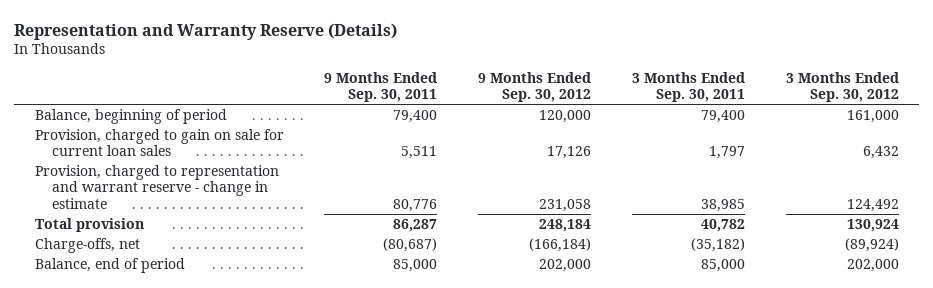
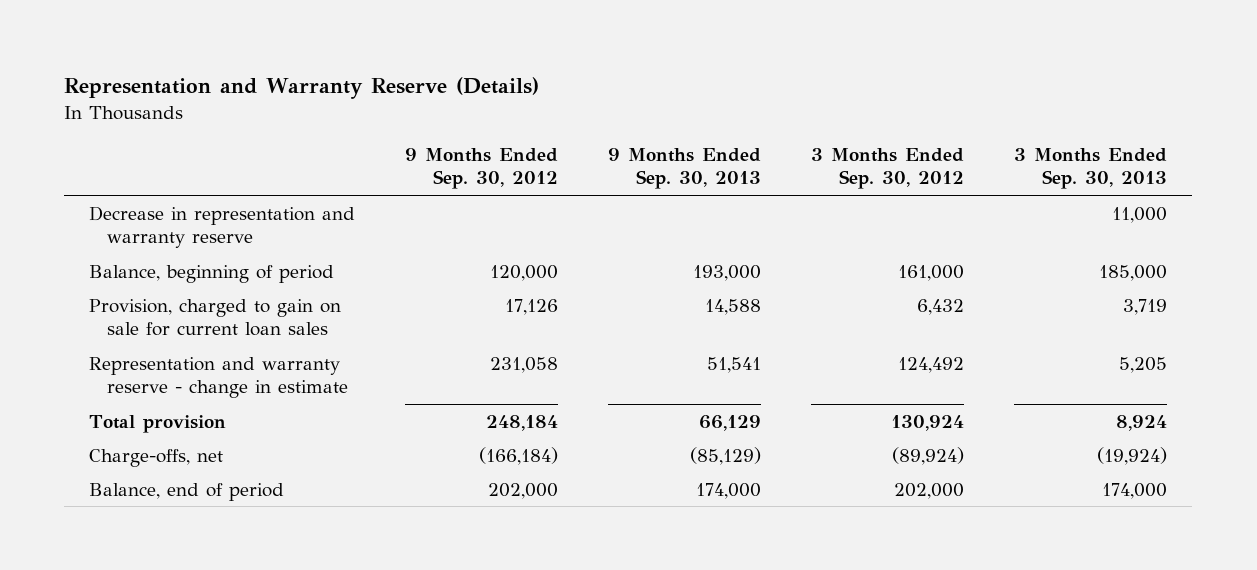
[324,71,438,103] 9 Months Ended Sep. 30, 2011 -> none
[631,71,745,103] 3 Months Ended Sep. 30, 2011 -> none
none -> [608,148,762,190] 9 Months Ended Sep. 30, 2013
none -> [1014,148,1168,190] 3 Months Ended Sep. 30, 2013
none -> [89,205,356,248] Decrease in representation and warranty reserve
[34,164,279,209] Provision, charged to representation and warrant reserve - change in estimate -> [89,356,349,398] Representation and warranty reserve - change in estimate

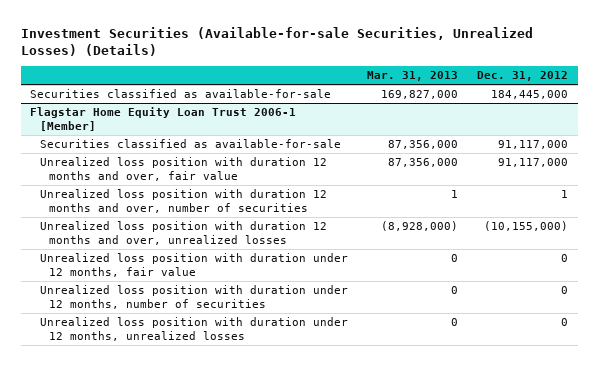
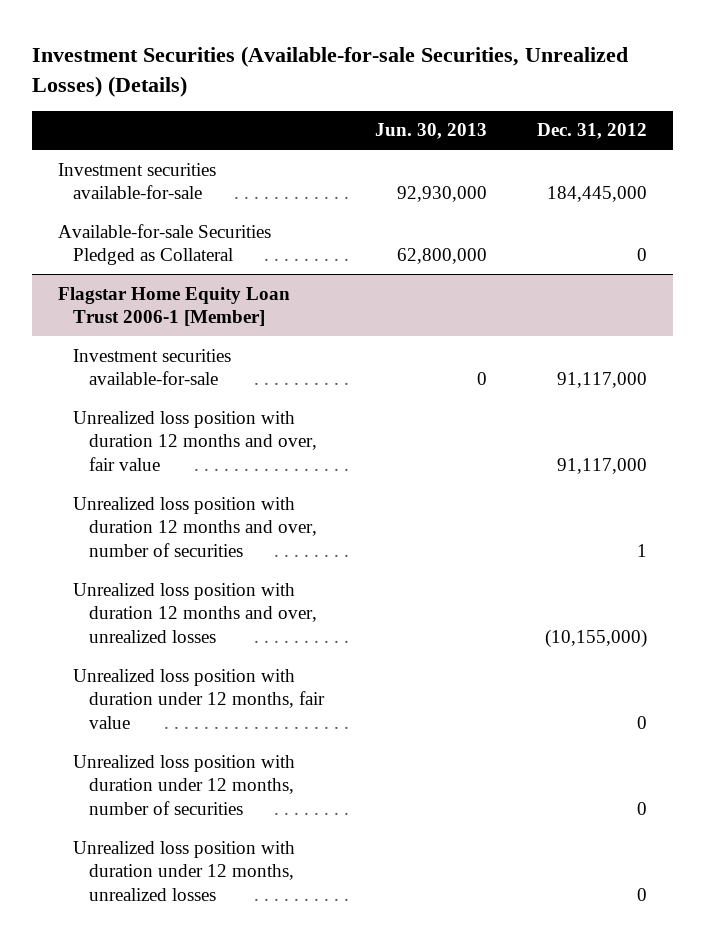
[366,71,458,82] Mar. 31, 2013 -> none
none -> [374,123,487,140] Jun. 30, 2013
[30,88,332,98] Securities classified as available-for-sale -> [57,162,216,200] Investment securities available-for-sale
none -> [57,223,271,266] Available-for-sale Securities Pledged as Collateral
[39,138,341,148] Securities classified as available-for-sale -> [73,348,232,386] Investment securities available-for-sale

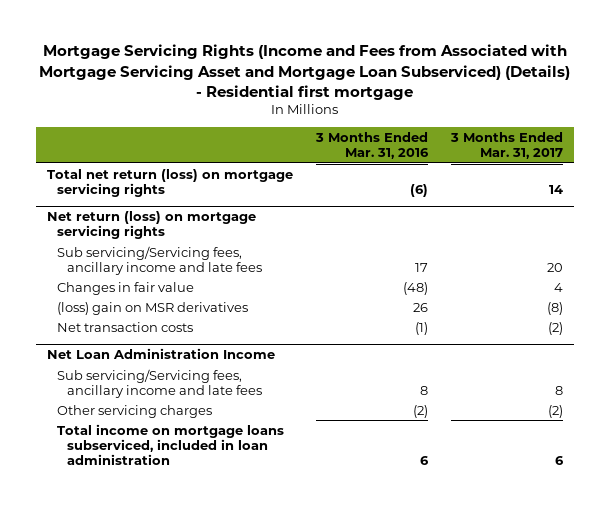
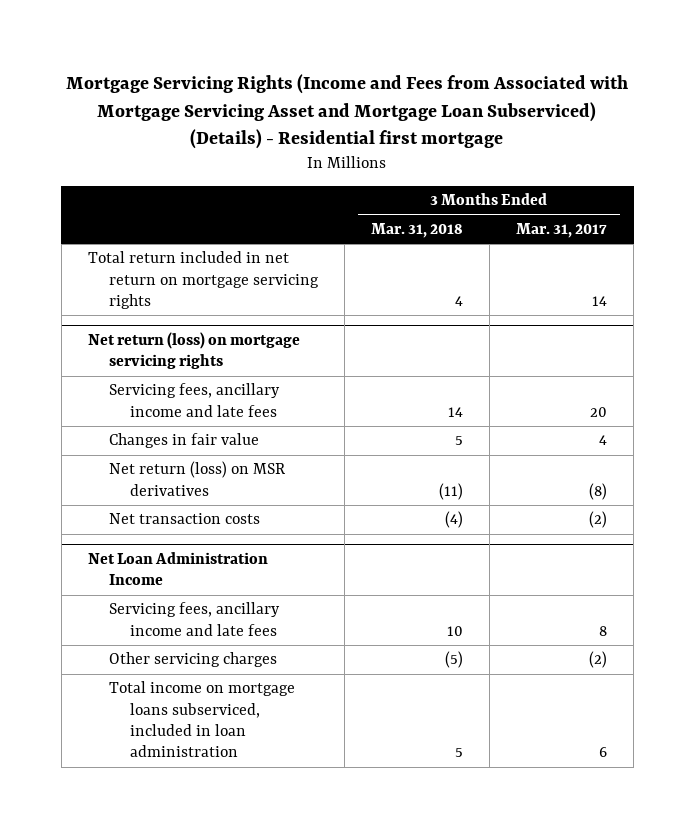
[314,131,429,160] 3 Months Ended Mar. 31, 2016 -> none
none -> [371,222,464,238] Mar. 31, 2018
[47,168,294,197] Total net return (loss) on mortgage servicing rights -> [87,251,320,310] Total return included in net return on mortgage servicing rights
[57,245,263,275] Sub servicing/Servicing fees, ancillary income and late fees -> [109,383,281,417] Servicing fees, ancillary income and late fees
[57,301,249,315] (loss) gain on MSR derivatives -> [109,461,286,496] Net return (loss) on MSR derivatives
[57,368,263,398] Sub servicing/Servicing fees, ancillary income and late fees -> [109,602,281,636] Servicing fees, ancillary income and late fees

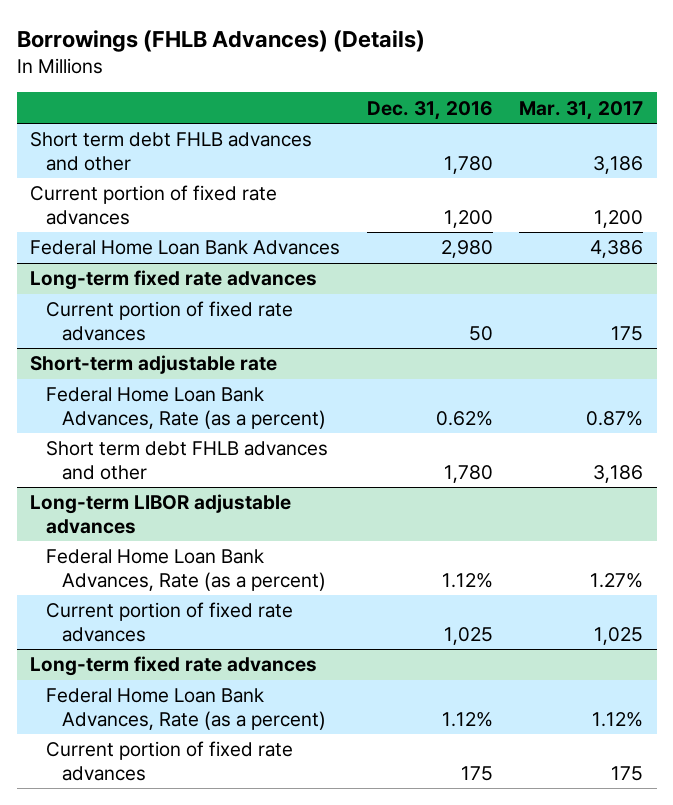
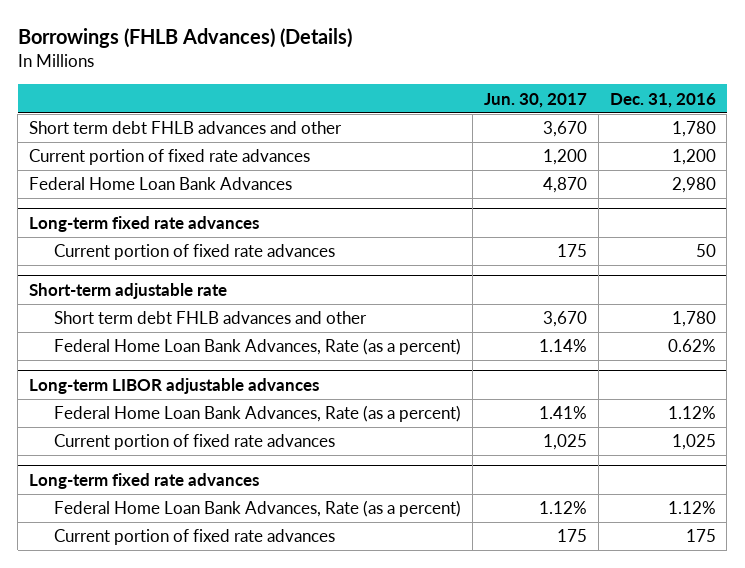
[519,100,644,120] Mar. 31, 2017 -> none
none -> [483,92,587,108] Jun. 30, 2017
[45,387,326,429] Federal Home Loan Bank Advances, Rate (as a percent) -> [54,338,462,356] Federal Home Loan Bank Advances, Rate (as a percent)

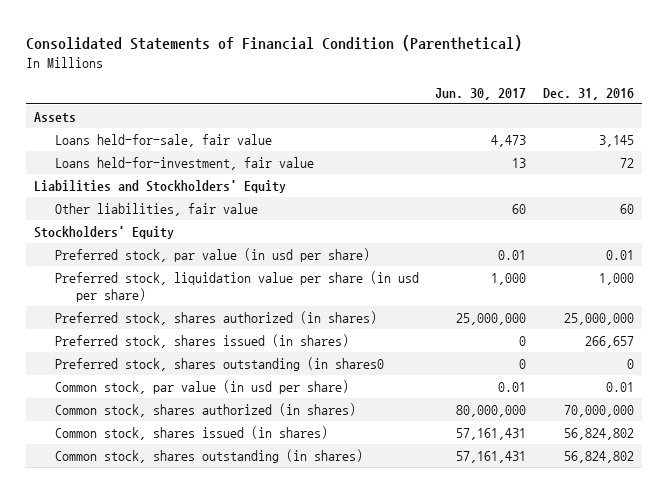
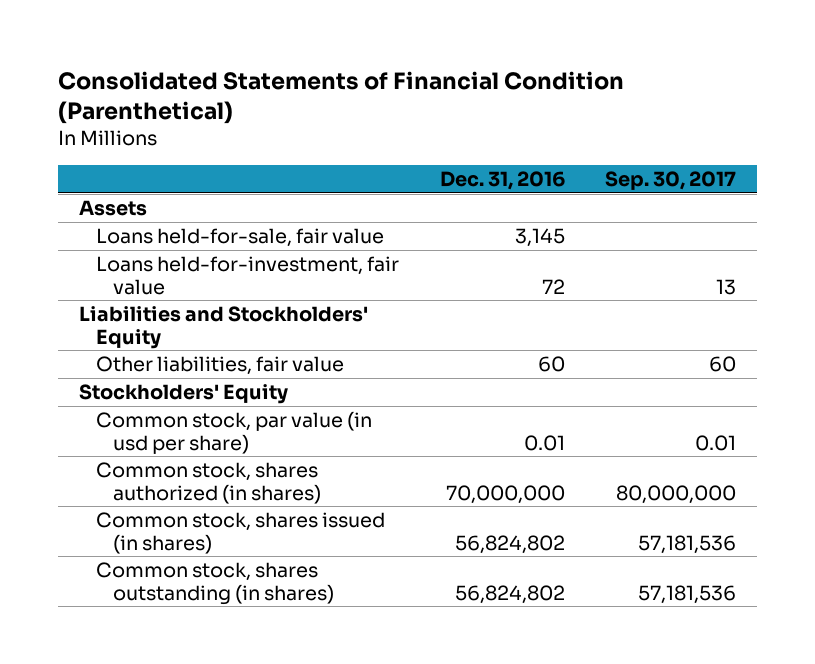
[435,88,527,101] Jun. 30, 2017 -> none
none -> [605,170,737,190] Sep. 30, 2017
[55,248,371,263] Preferred stock, par value (in usd per share) -> none
[55,271,420,302] Preferred stock, liquidation value per share (in usd per share) -> none
[55,311,378,326] Preferred stock, shares authorized (in shares) -> none
[55,334,350,349] Preferred stock, shares issued (in shares) -> none
[55,357,385,372] Preferred stock, shares outstanding (in shares0 -> none

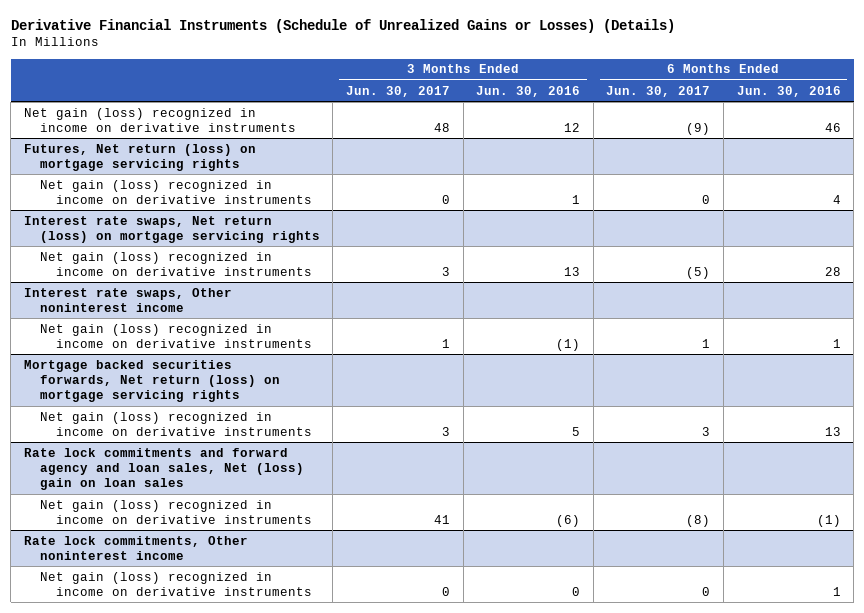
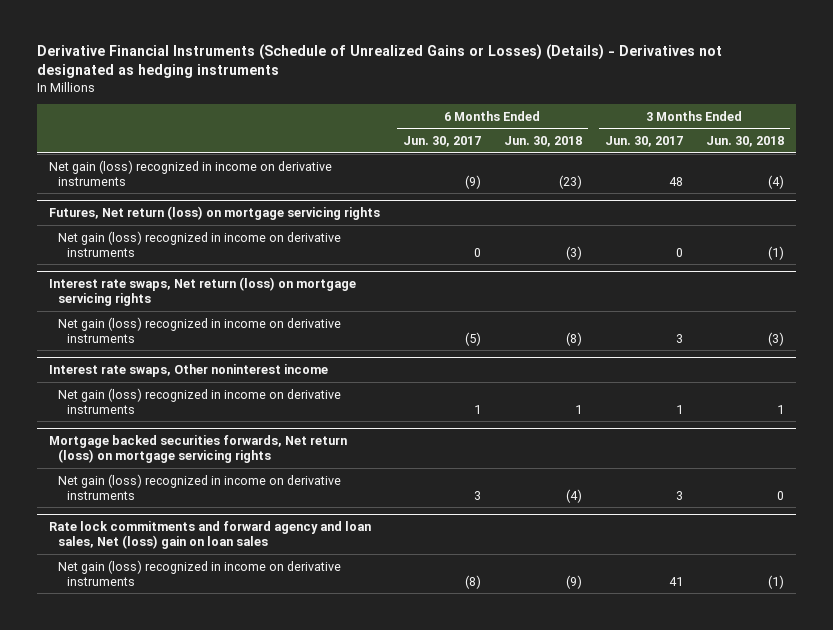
[10,18,675,33] Derivative Financial Instruments (Schedule of Unrealized Gains or Losses) (Details) -> [37,44,723,79] Derivative Financial Instruments (Schedule of Unrealized Gains or Losses) (Details) - Derivatives not designated as hedging instruments
[476,85,581,97] Jun. 30, 2016 -> none
[736,85,841,97] Jun. 30, 2016 -> none
none -> [503,136,582,148] Jun. 30, 2018
none -> [706,136,785,148] Jun. 30, 2018
[23,535,248,560] Rate lock commitments, Other noninterest income -> none
[39,571,312,596] Net gain (loss) recognized in income on derivative instruments -> none

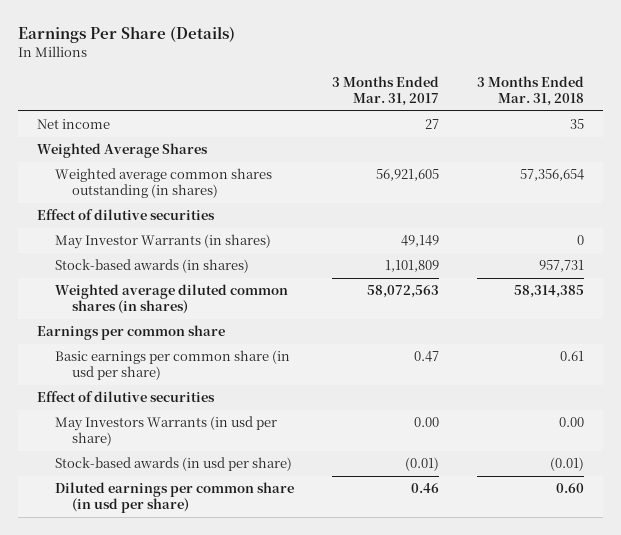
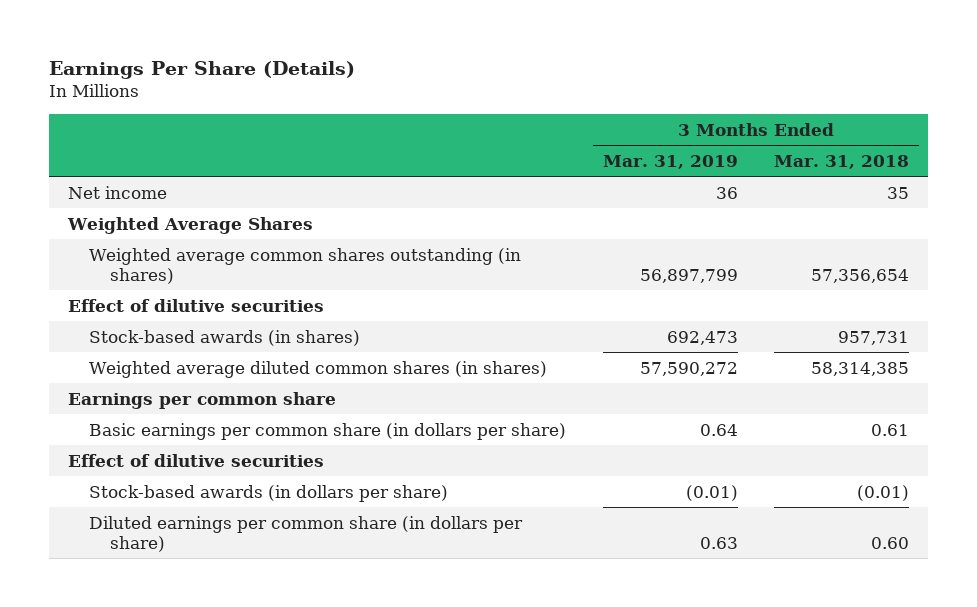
[331,76,439,107] 3 Months Ended Mar. 31, 2017 -> none
none -> [602,154,738,169] Mar. 31, 2019
[54,234,271,250] May Investor Warrants (in shares) -> none
[54,350,290,381] Basic earnings per common share (in usd per share) -> [88,422,566,440] Basic earnings per common share (in dollars per share)
[54,416,277,447] May Investors Warrants (in usd per share) -> none
[54,457,292,472] Stock-based awards (in usd per share) -> [88,484,448,502] Stock-based awards (in dollars per share)
[54,482,294,514] Diluted earnings per common share (in usd per share) -> [88,515,523,552] Diluted earnings per common share (in dollars per share)

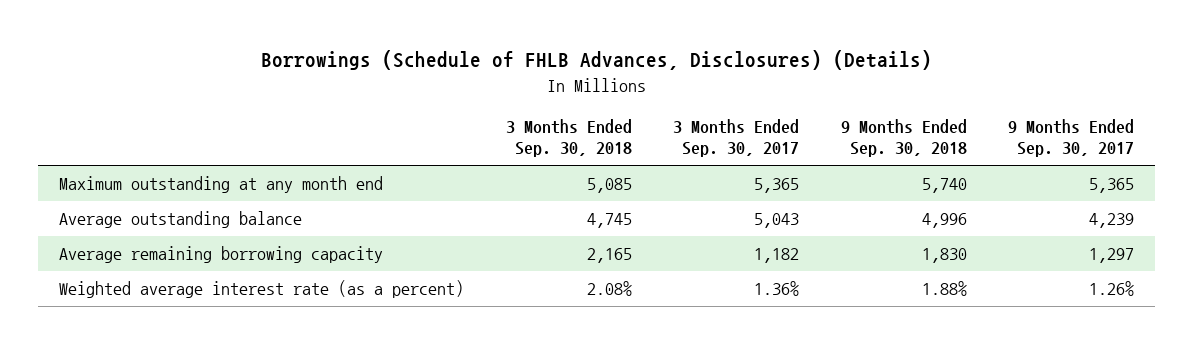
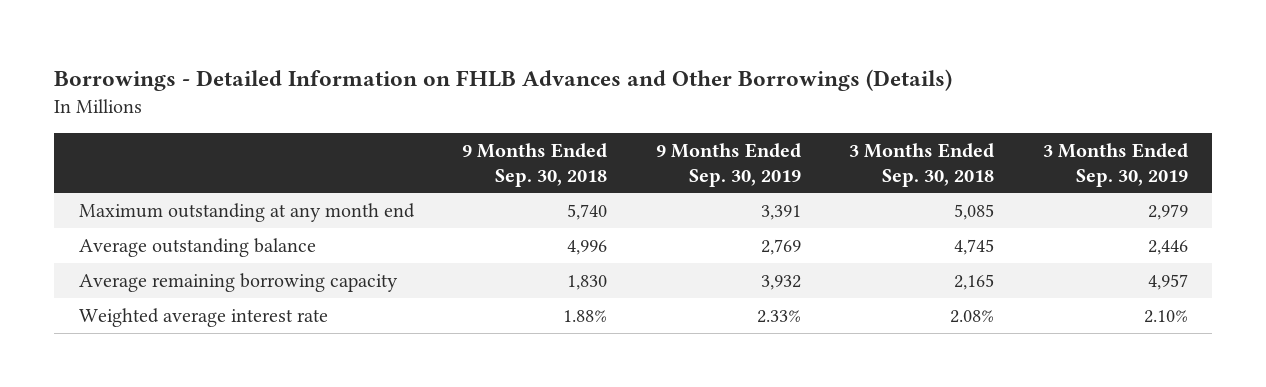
[260,50,932,71] Borrowings (Schedule of FHLB Advances, Disclosures) (Details) -> [54,68,953,91] Borrowings - Detailed Information on FHLB Advances and Other Borrowings (Details)
[673,119,800,158] 3 Months Ended Sep. 30, 2017 -> none
[1008,119,1135,158] 9 Months Ended Sep. 30, 2017 -> none
none -> [655,142,801,187] 9 Months Ended Sep. 30, 2019
none -> [1042,142,1188,187] 3 Months Ended Sep. 30, 2019
[59,280,465,299] Weighted average interest rate (as a percent) -> [78,307,328,327] Weighted average interest rate

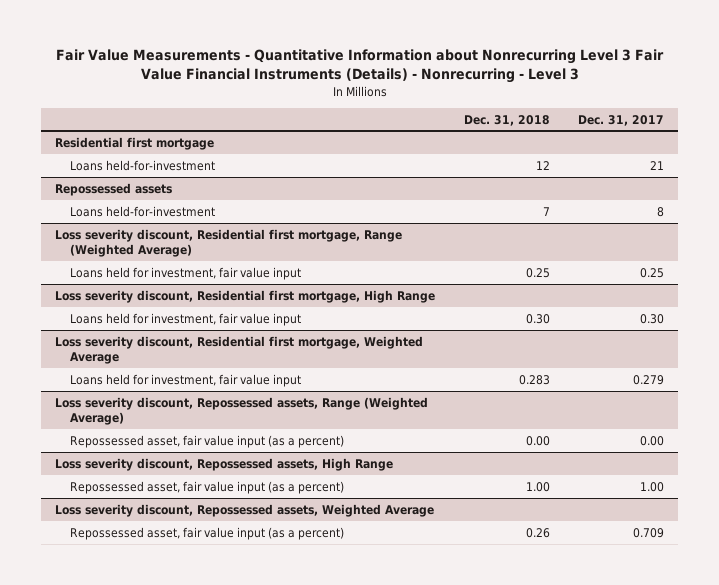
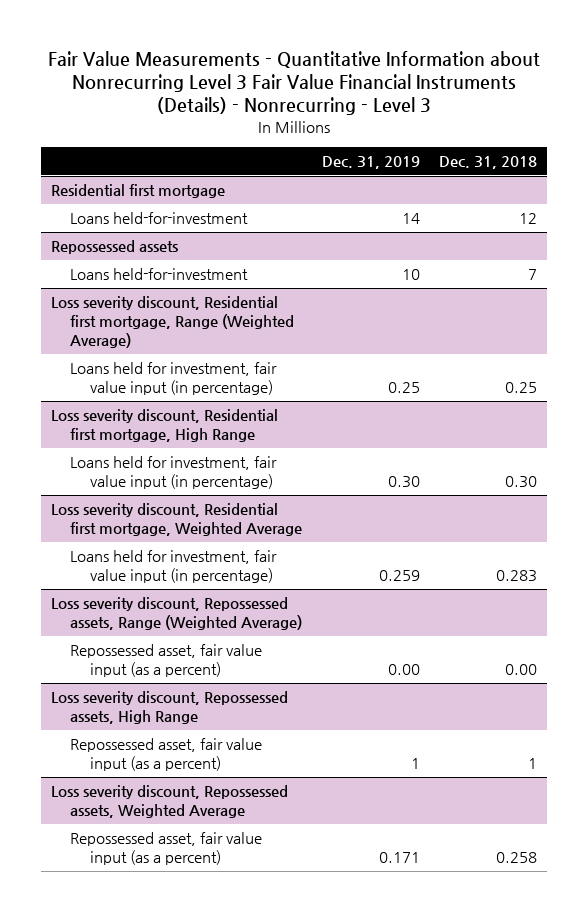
[578,114,665,126] Dec. 31, 2017 -> none
none -> [321,156,420,170] Dec. 31, 2019
[70,266,302,280] Loans held for investment, fair value input -> [70,362,278,396] Loans held for investment, fair value input (in percentage)
[70,312,302,326] Loans held for investment, fair value input -> [70,456,278,490] Loans held for investment, fair value input (in percentage)
[70,373,302,387] Loans held for investment, fair value input -> [70,550,278,584] Loans held for investment, fair value input (in percentage)
[525,481,550,492] 1.00 -> [528,758,538,770] 1
[525,527,550,538] 0.26 -> [496,852,538,864] 0.258

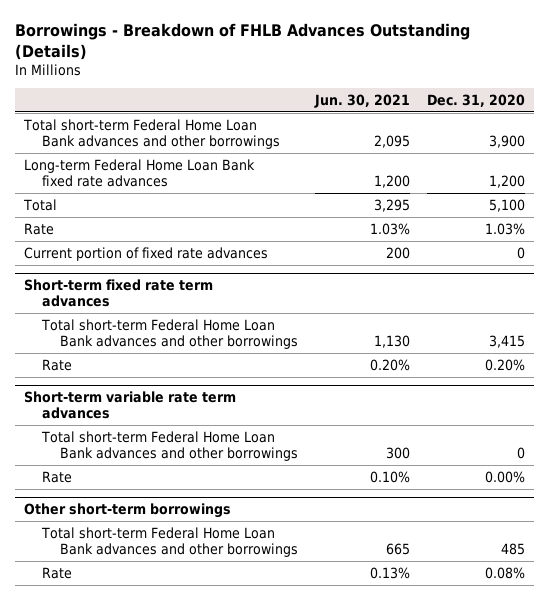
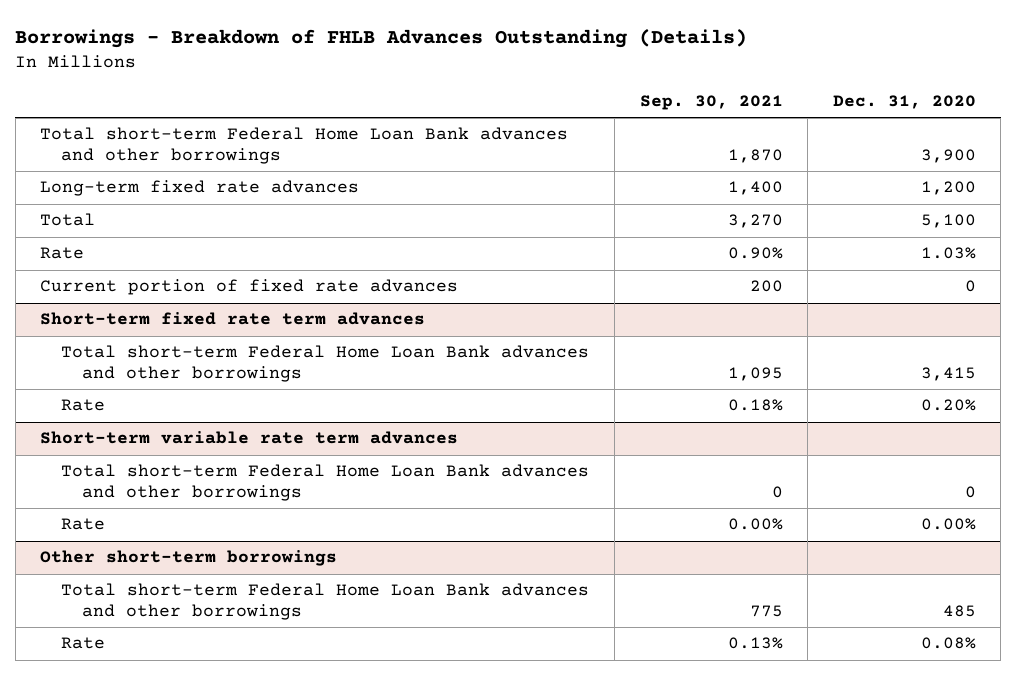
[313,93,410,108] Jun. 30, 2021 -> none
none -> [639,95,783,111] Sep. 30, 2021
[24,158,256,187] Long-term Federal Home Loan Bank fixed rate advances -> [40,180,360,197] Long-term fixed rate advances

